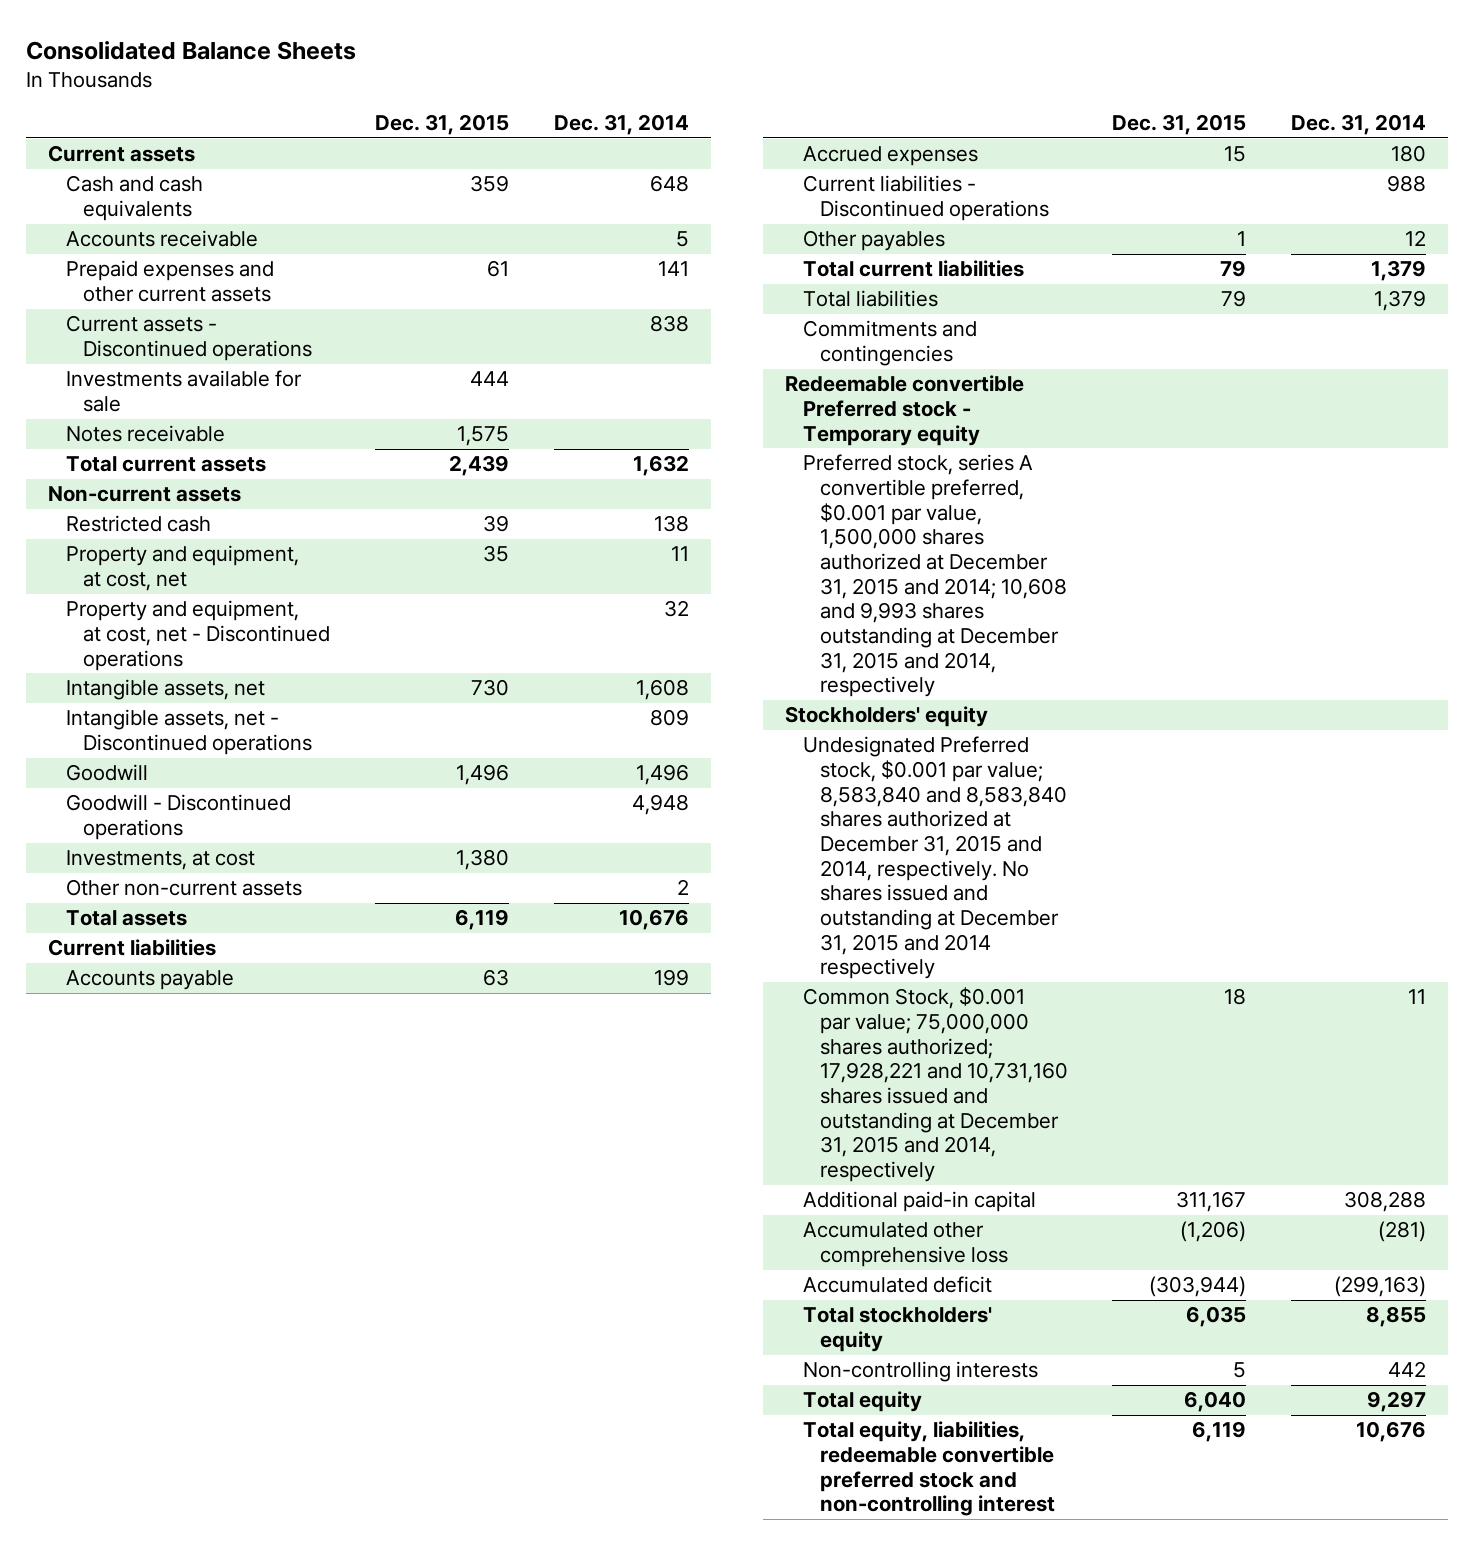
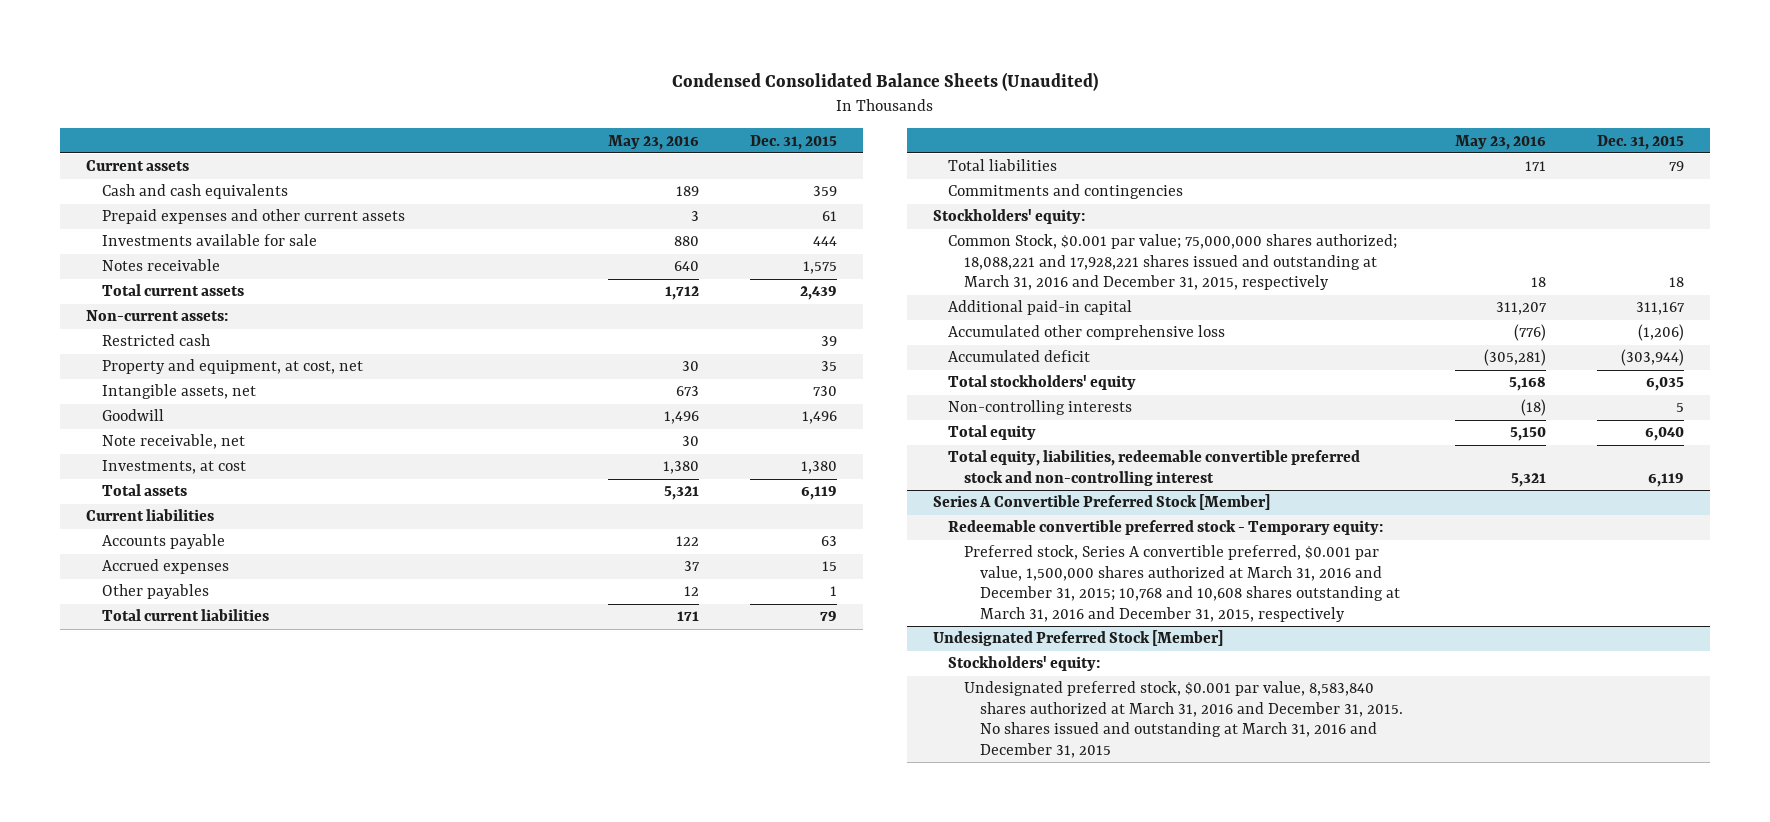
[26,40,357,60] Consolidated Balance Sheets -> [672,72,1099,92] Condensed Consolidated Balance Sheets (Unaudited)
[553,113,689,135] Dec. 31, 2014 -> none
none -> [607,134,699,150] May 23, 2016
[65,230,258,248] Accounts receivable -> none
[65,315,312,362] Current assets - Discontinued operations -> none
[48,486,242,503] Non-current assets -> [85,310,228,322] Non-current assets:
[65,600,330,671] Property and equipment, at cost, net - Discontinued operations -> none
[65,709,312,756] Intangible assets, net - Discontinued operations -> none
[65,794,291,841] Goodwill - Discontinued operations -> none
none -> [101,434,245,450] Note receivable, net
[65,879,302,897] Other non-current assets -> none
[802,175,1049,222] Current liabilities - Discontinued operations -> none
[785,375,1025,446] Redeemable convertible Preferred stock - Temporary equity -> none
[802,454,1067,698] Preferred stock, series A convertible preferred, $0.001 par value, 1,500,000 shares authorized at December 31, 2015 and 2014; 10,608 and 9,993 shares outstanding at December 31, 2015 and 2014, respectively -> none
[802,736,1067,980] Undesignated Preferred stock, $0.001 par value; 8,583,840 and 8,583,840 shares authorized at December 31, 2015 and 2014, respectively. No shares issued and outstanding at December 31, 2015 and 2014 respectively -> none
[785,706,989,728] Stockholders' equity -> [932,209,1085,225] Stockholders' equity:
[802,987,1068,1182] Common Stock, $0.001 par value; 75,000,000 shares authorized; 17,928,221 and 10,731,160 shares issued and outstanding at December 31, 2015 and 2014, respectively -> [948,234,1398,291] Common Stock, $0.001 par value; 75,000,000 shares authorized; 18,088,221 and 17,928,221 shares issued and outstanding at March 31, 2016 and December 31, 2015, respectively
none -> [932,494,1270,511] Series A Convertible Preferred Stock [Member]
none -> [948,520,1384,536] Redeemable convertible preferred stock - Temporary equity:
none -> [964,545,1400,623] Preferred stock, Series A convertible preferred, $0.001 par value, 1,500,000 shares authorized at March 31, 2016 and December 31, 2015; 10,768 and 10,608 shares outstanding at March 31, 2016 and December 31, 2015, respectively
none -> [932,630,1223,647] Undesignated Preferred Stock [Member]
none -> [948,656,1101,672] Stockholders' equity:
none -> [964,681,1403,759] Undesignated preferred stock, $0.001 par value, 8,583,840 shares authorized at March 31, 2016 and December 31, 2015. No shares issued and outstanding at March 31, 2016 and December 31, 2015

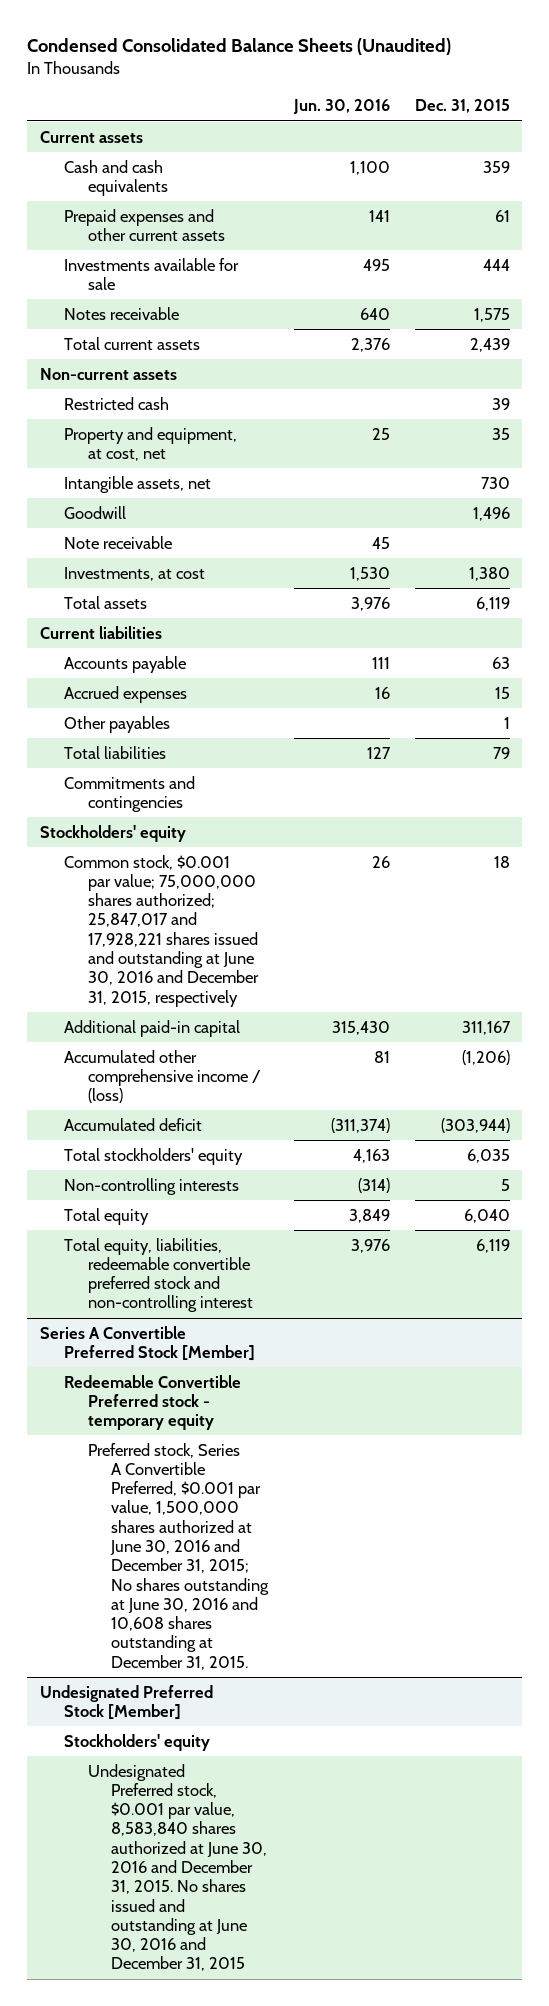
[607,134,699,150] May 23, 2016 -> none
none -> [292,99,390,115] Jun. 30, 2016
[85,310,228,322] Non-current assets: -> [39,367,177,380] Non-current assets
[101,434,245,450] Note receivable, net -> [63,535,172,549] Note receivable
[101,609,269,622] Total current liabilities -> none
[932,209,1085,225] Stockholders' equity: -> [39,824,186,842] Stockholders' equity
[948,234,1398,291] Common Stock, $0.001 par value; 75,000,000 shares authorized; 18,088,221 and 17,928,221 shares issued and outstanding at March 31, 2016 and December 31, 2015, respectively -> [63,854,259,1007] Common stock, $0.001 par value; 75,000,000 shares authorized; 25,847,017 and 17,928,221 shares issued and outstanding at June 30, 2016 and December 31, 2015, respectively
[948,325,1226,341] Accumulated other comprehensive loss -> [63,1049,261,1104] Accumulated other comprehensive income / (loss)
[948,520,1384,536] Redeemable convertible preferred stock - Temporary equity: -> [63,1374,241,1431] Redeemable Convertible Preferred stock - temporary equity
[964,545,1400,623] Preferred stock, Series A convertible preferred, $0.001 par value, 1,500,000 shares authorized at March 31, 2016 and December 31, 2015; 10,768 and 10,608 shares outstanding at March 31, 2016 and December 31, 2015, respectively -> [87,1442,270,1670] Preferred stock, Series A Convertible Preferred, $0.001 par value, 1,500,000 shares authorized at June 30, 2016 and December 31, 2015; No shares outstanding at June 30, 2016 and 10,608 shares outstanding at December 31, 2015.
[948,656,1101,672] Stockholders' equity: -> [63,1733,210,1751] Stockholders' equity
[964,681,1403,759] Undesignated preferred stock, $0.001 par value, 8,583,840 shares authorized at March 31, 2016 and December 31, 2015. No shares issued and outstanding at March 31, 2016 and December 31, 2015 -> [87,1763,268,1972] Undesignated Preferred stock, $0.001 par value, 8,583,840 shares authorized at June 30, 2016 and December 31, 2015. No shares issued and outstanding at June 30, 2016 and December 31, 2015

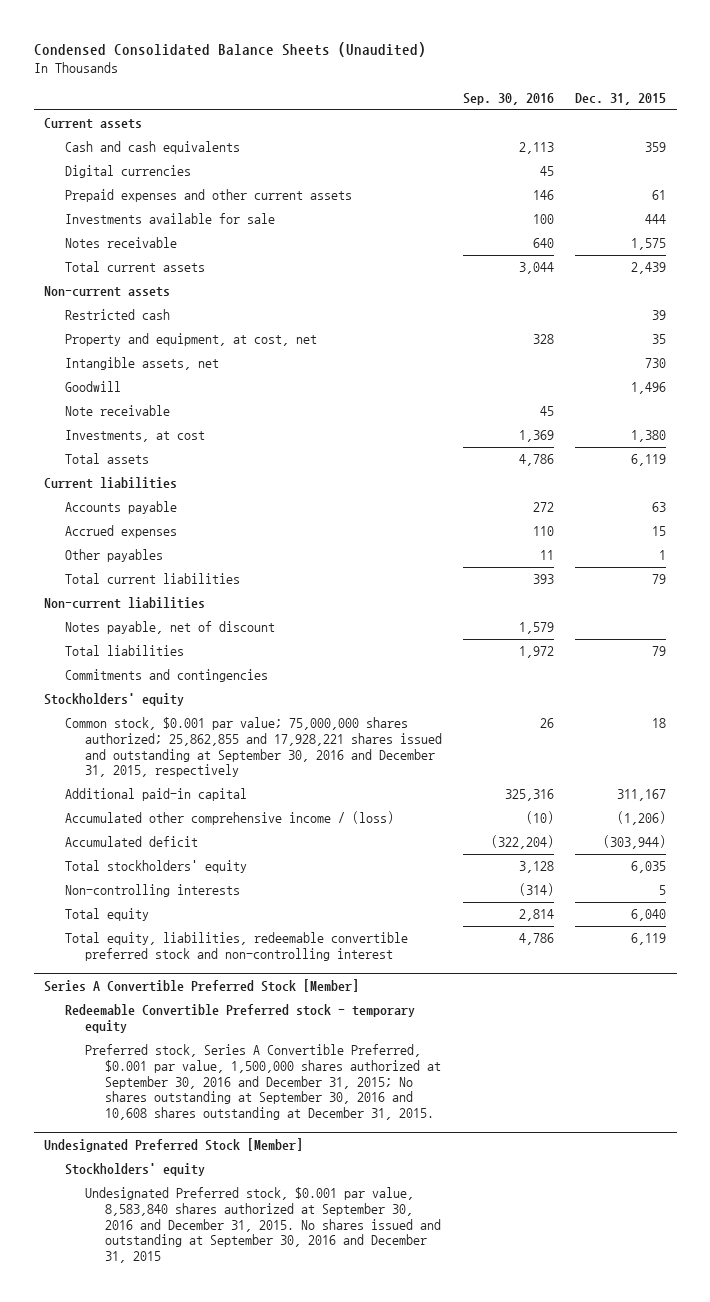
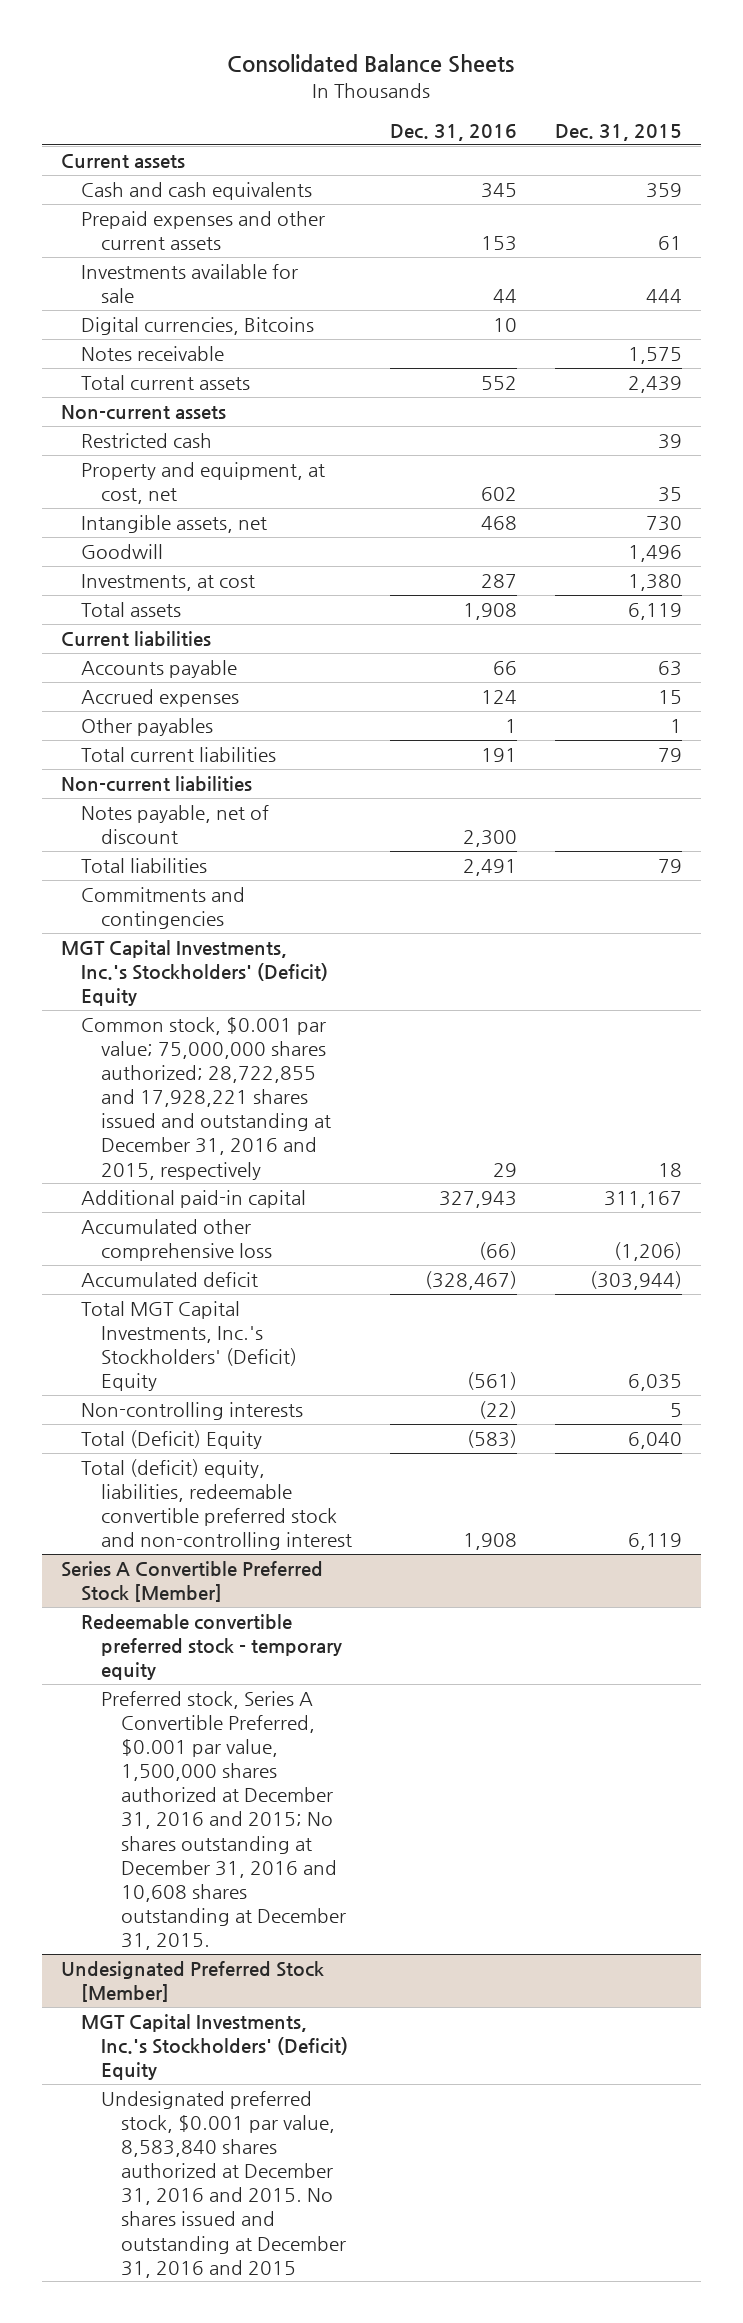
[33,42,426,58] Condensed Consolidated Balance Sheets (Unaudited) -> [227,54,515,74] Consolidated Balance Sheets
[462,93,554,106] Sep. 30, 2016 -> none
none -> [389,124,517,142] Dec. 31, 2016
[64,165,191,179] Digital currencies -> none
none -> [80,317,314,336] Digital currencies, Bitcoins
[64,405,170,417] Note receivable -> none
[44,693,185,707] Stockholders' equity -> [60,940,328,1007] MGT Capital Investments, Inc.'s Stockholders' (Deficit) Equity
[64,717,442,778] Common stock, $0.001 par value; 75,000,000 shares authorized; 25,862,855 and 17,928,221 shares issued and outstanding at September 30, 2016 and December 31, 2015, respectively -> [80,1017,331,1180] Common stock, $0.001 par value; 75,000,000 shares authorized; 28,722,855 and 17,928,221 shares issued and outstanding at December 31, 2016 and 2015, respectively
[64,811,394,826] Accumulated other comprehensive income / (loss) -> [80,1219,272,1262] Accumulated other comprehensive loss
[64,860,247,874] Total stockholders' equity -> [80,1301,297,1392] Total MGT Capital Investments, Inc.'s Stockholders' (Deficit) Equity
[64,908,149,922] Total equity -> [80,1430,262,1450] Total (Deficit) Equity
[64,932,408,962] Total equity, liabilities, redeemable convertible preferred stock and non-controlling interest -> [80,1459,352,1551] Total (deficit) equity, liabilities, redeemable convertible preferred stock and non-controlling interest
[64,1004,415,1034] Redeemable Convertible Preferred stock - temporary equity -> [80,1614,342,1681] Redeemable convertible preferred stock - temporary equity
[84,1044,442,1120] Preferred stock, Series A Convertible Preferred, $0.001 par value, 1,500,000 shares authorized at September 30, 2016 and December 31, 2015; No shares outstanding at September 30, 2016 and 10,608 shares outstanding at December 31, 2015. -> [100,1691,346,1950] Preferred stock, Series A Convertible Preferred, $0.001 par value, 1,500,000 shares authorized at December 31, 2016 and 2015; No shares outstanding at December 31, 2016 and 10,608 shares outstanding at December 31, 2015.
[64,1163,205,1177] Stockholders' equity -> [80,2014,348,2081] MGT Capital Investments, Inc.'s Stockholders' (Deficit) Equity
[84,1187,442,1263] Undesignated Preferred stock, $0.001 par value, 8,583,840 shares authorized at September 30, 2016 and December 31, 2015. No shares issued and outstanding at September 30, 2016 and December 31, 2015 -> [100,2091,346,2278] Undesignated preferred stock, $0.001 par value, 8,583,840 shares authorized at December 31, 2016 and 2015. No shares issued and outstanding at December 31, 2016 and 2015

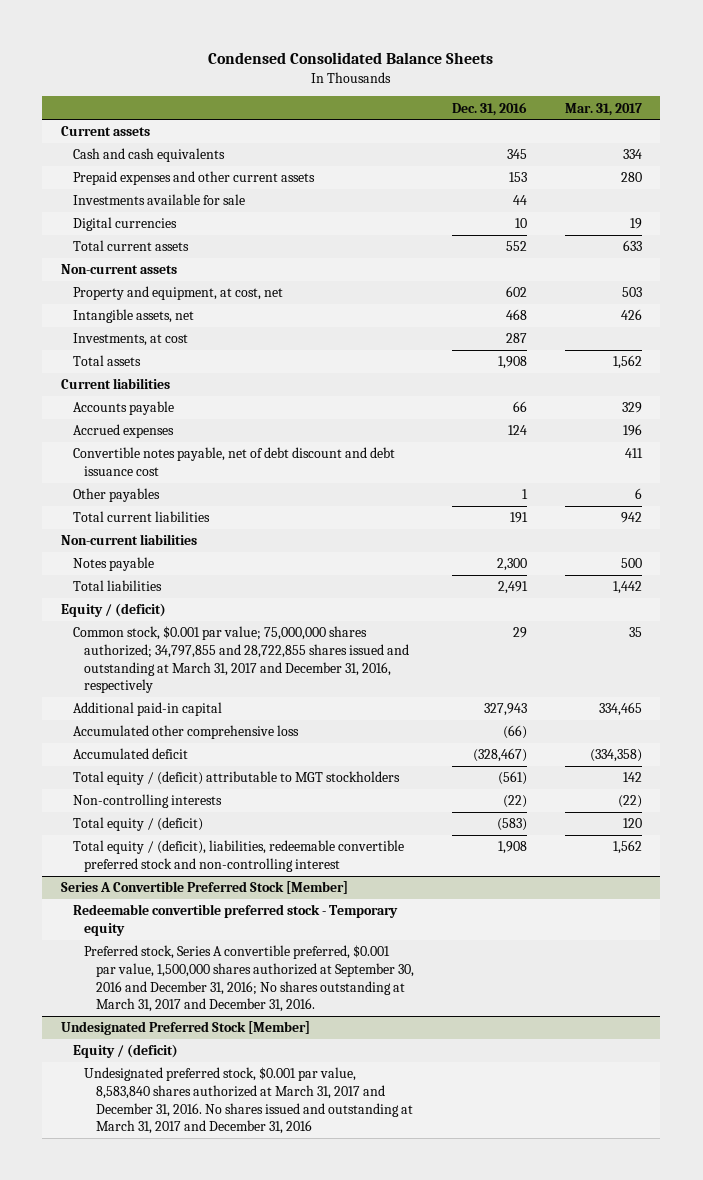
[227,54,515,74] Consolidated Balance Sheets -> [208,51,494,64] Condensed Consolidated Balance Sheets
[554,124,682,142] Dec. 31, 2015 -> none
none -> [564,102,642,116] Mar. 31, 2017
[80,346,224,362] Notes receivable -> none
[80,317,314,336] Digital currencies, Bitcoins -> [72,217,177,232] Digital currencies
[80,433,212,449] Restricted cash -> none
[80,544,163,560] Goodwill -> none
none -> [72,447,395,476] Convertible notes payable, net of debt discount and debt issuance cost
[80,805,269,845] Notes payable, net of discount -> [72,557,154,572] Notes payable
[80,887,245,930] Commitments and contingencies -> none
[60,940,328,1007] MGT Capital Investments, Inc.'s Stockholders' (Deficit) Equity -> [61,603,167,618] Equity / (deficit)
[80,1017,331,1180] Common stock, $0.001 par value; 75,000,000 shares authorized; 28,722,855 and 17,928,221 shares issued and outstanding at December 31, 2016 and 2015, respectively -> [72,626,410,694] Common stock, $0.001 par value; 75,000,000 shares authorized; 34,797,855 and 28,722,855 shares issued and outstanding at March 31, 2017 and December 31, 2016, respectively
[80,1301,297,1392] Total MGT Capital Investments, Inc.'s Stockholders' (Deficit) Equity -> [72,771,400,786] Total equity / (deficit) attributable to MGT stockholders
[80,1430,262,1450] Total (Deficit) Equity -> [72,817,203,832] Total equity / (deficit)
[80,1459,352,1551] Total (deficit) equity, liabilities, redeemable convertible preferred stock and non-controlling interest -> [72,840,404,872] Total equity / (deficit), liabilities, redeemable convertible preferred stock and non-controlling interest
[80,1614,342,1681] Redeemable convertible preferred stock - temporary equity -> [72,904,398,936] Redeemable convertible preferred stock - Temporary equity
[100,1691,346,1950] Preferred stock, Series A Convertible Preferred, $0.001 par value, 1,500,000 shares authorized at December 31, 2016 and 2015; No shares outstanding at December 31, 2016 and 10,608 shares outstanding at December 31, 2015. -> [84,945,414,1013] Preferred stock, Series A convertible preferred, $0.001 par value, 1,500,000 shares authorized at September 30, 2016 and December 31, 2016; No shares outstanding at March 31, 2017 and December 31, 2016.
[80,2014,348,2081] MGT Capital Investments, Inc.'s Stockholders' (Deficit) Equity -> [72,1044,178,1059] Equity / (deficit)
[100,2091,346,2278] Undesignated preferred stock, $0.001 par value, 8,583,840 shares authorized at December 31, 2016 and 2015. No shares issued and outstanding at December 31, 2016 and 2015 -> [84,1067,413,1135] Undesignated preferred stock, $0.001 par value, 8,583,840 shares authorized at March 31, 2017 and December 31, 2016. No shares issued and outstanding at March 31, 2017 and December 31, 2016

